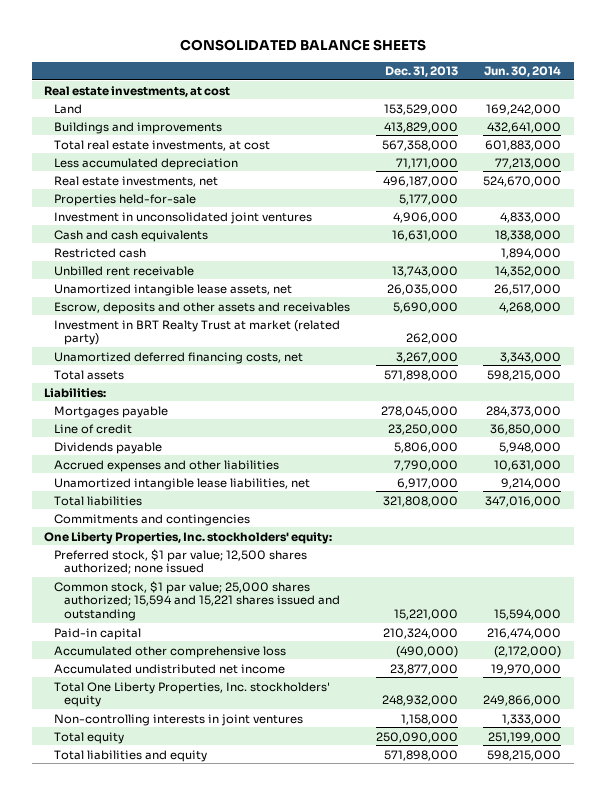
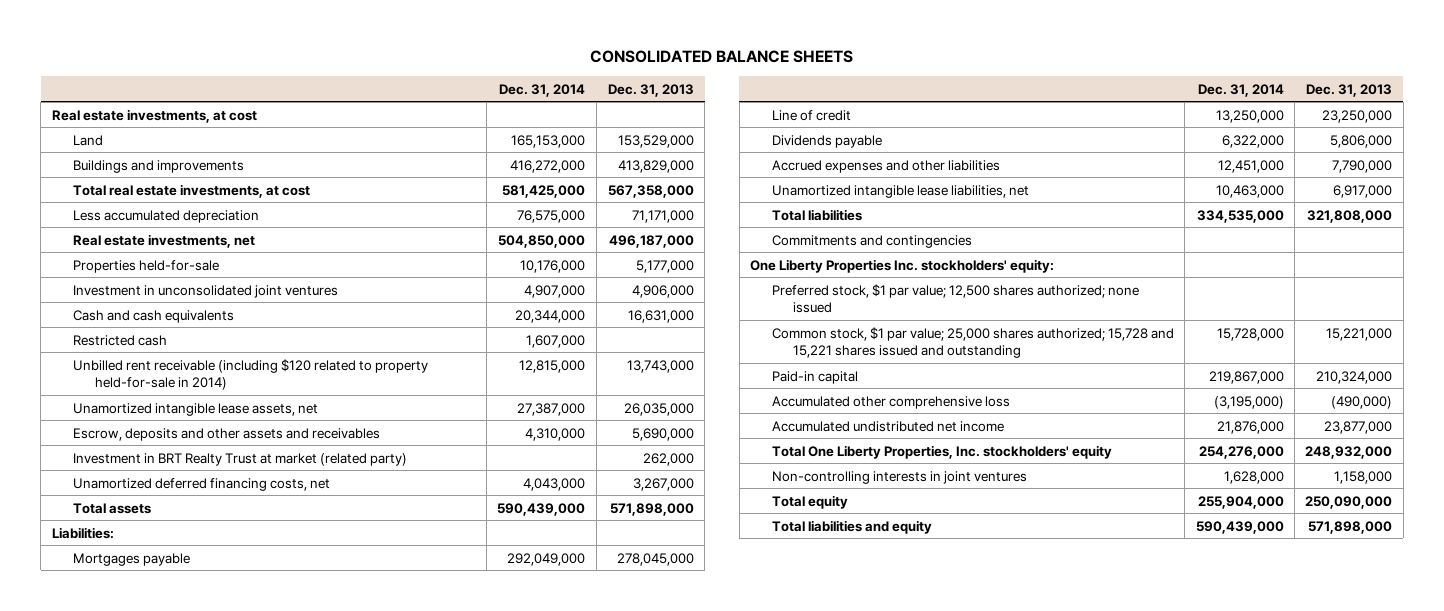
[484,66,562,78] Jun. 30, 2014 -> none
none -> [499,83,586,97] Dec. 31, 2014
[54,265,195,276] Unbilled rent receivable -> [73,358,429,391] Unbilled rent receivable (including $120 related to property held-for-sale in 2014)
[44,531,333,544] One Liberty Properties, Inc. stockholders' equity: -> [750,258,1055,273] One Liberty Properties Inc. stockholders' equity:
[54,580,341,621] Common stock, $1 par value; 25,000 shares authorized; 15,594 and 15,221 shares issued and outstanding -> [771,326,1174,359] Common stock, $1 par value; 25,000 shares authorized; 15,728 and 15,221 shares issued and outstanding

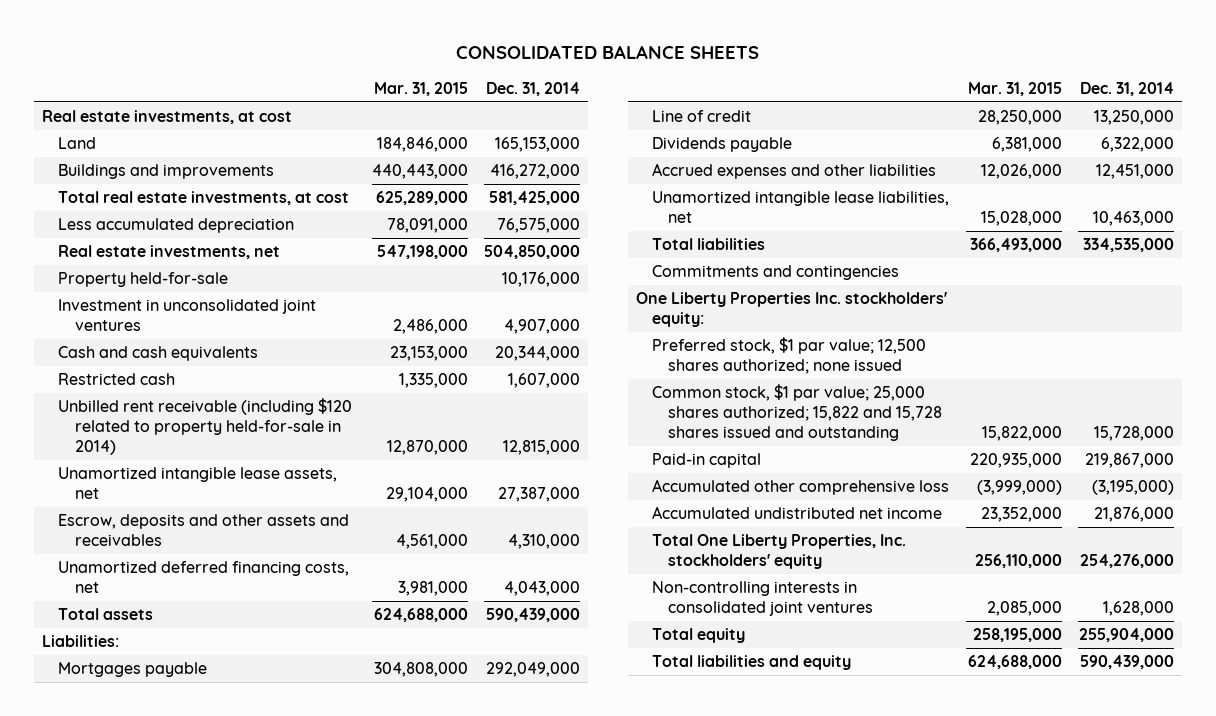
[608,83,695,97] Dec. 31, 2013 -> none
none -> [373,82,468,97] Mar. 31, 2015
[73,259,220,273] Properties held-for-sale -> [58,272,229,288] Property held-for-sale
[73,452,408,466] Investment in BRT Realty Trust at market (related party) -> none
[771,326,1174,359] Common stock, $1 par value; 25,000 shares authorized; 15,728 and 15,221 shares issued and outstanding -> [652,384,943,442] Common stock, $1 par value; 25,000 shares authorized; 15,822 and 15,728 shares issued and outstanding
[771,470,1027,484] Non-controlling interests in joint ventures -> [652,581,874,617] Non-controlling interests in consolidated joint ventures

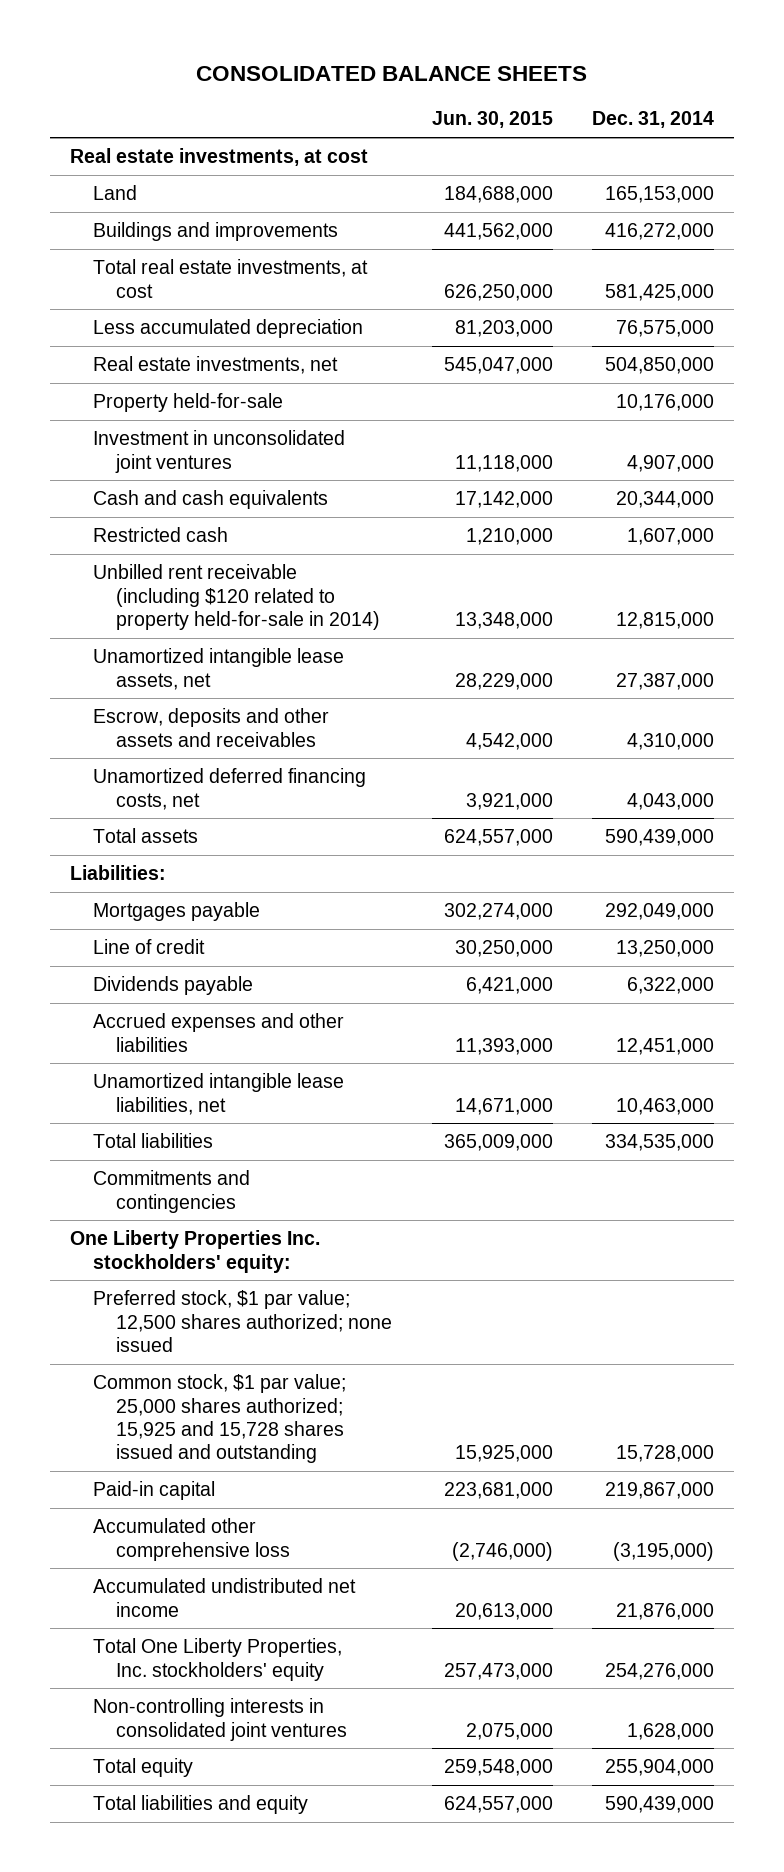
[373,82,468,97] Mar. 31, 2015 -> none
none -> [431,111,553,129] Jun. 30, 2015
[652,384,943,442] Common stock, $1 par value; 25,000 shares authorized; 15,822 and 15,728 shares issued and outstanding -> [93,1374,347,1464] Common stock, $1 par value; 25,000 shares authorized; 15,925 and 15,728 shares issued and outstanding

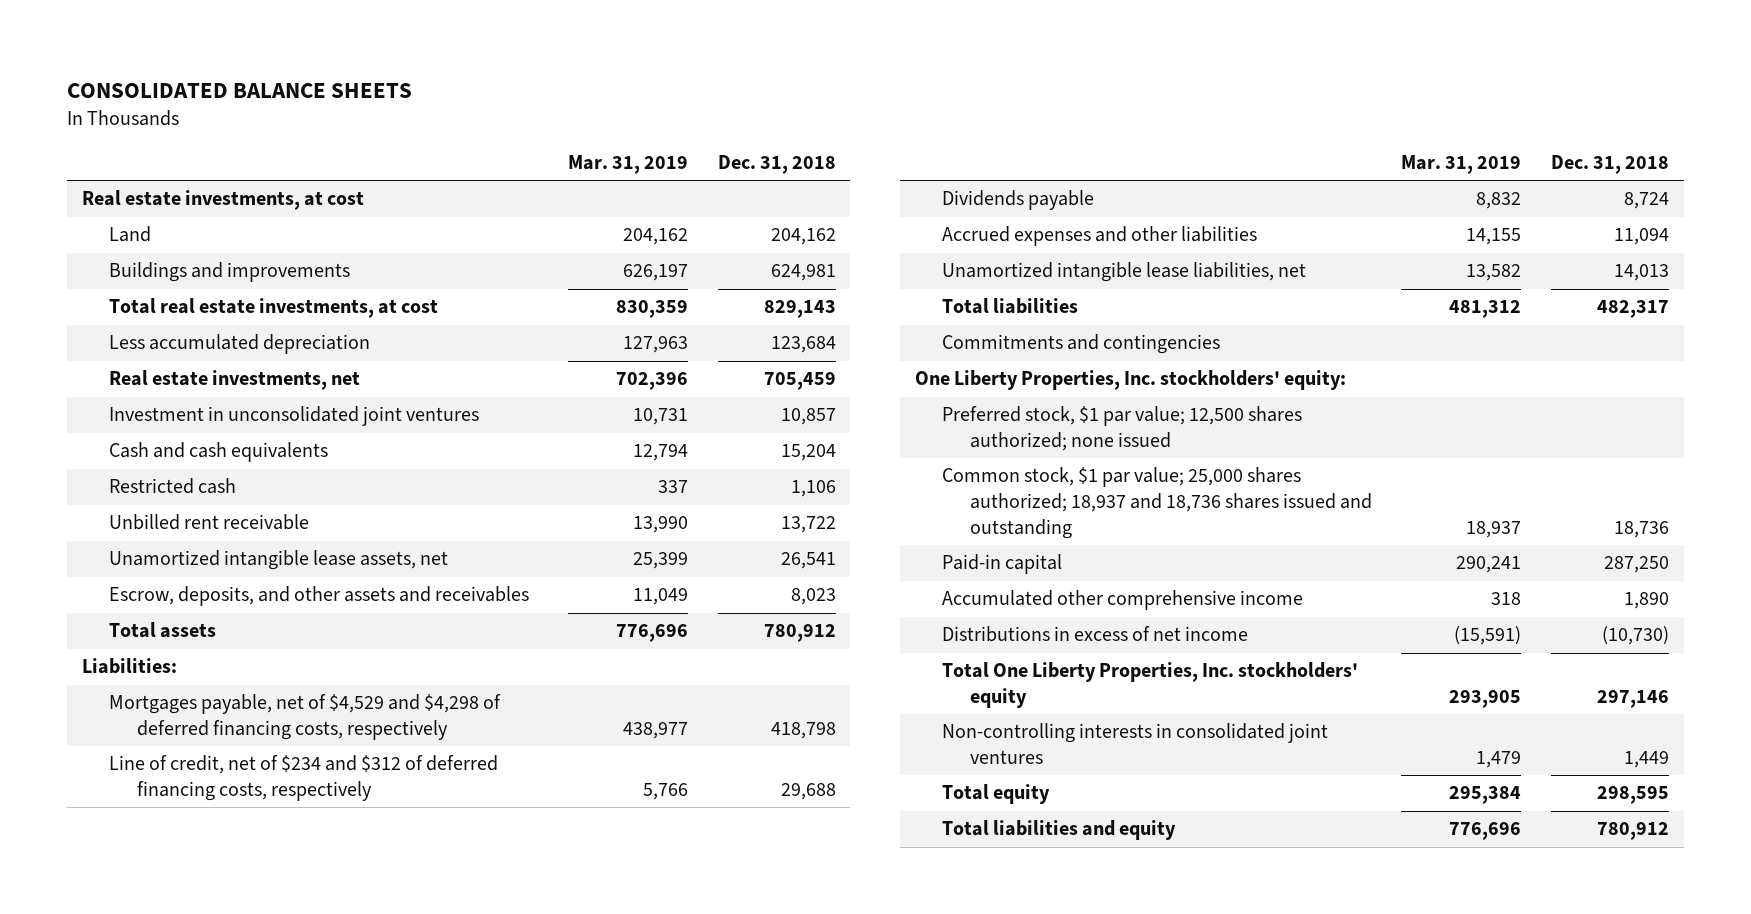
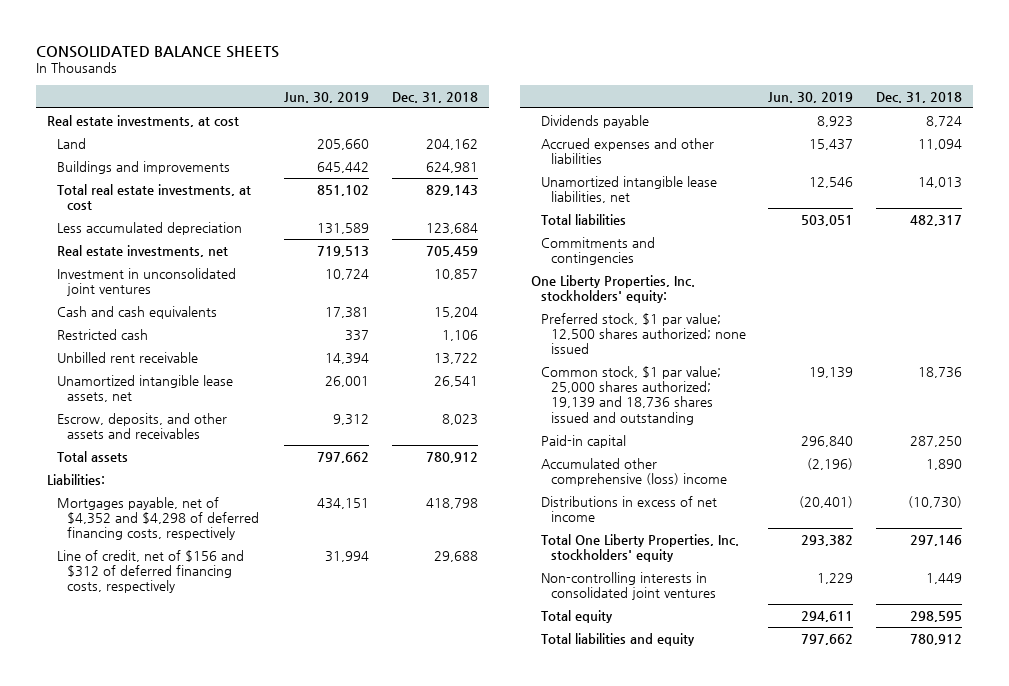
[568,154,689,174] Mar. 31, 2019 -> none
none -> [284,91,370,103] Jun. 30, 2019
[109,694,502,741] Mortgages payable, net of $4,529 and $4,298 of deferred financing costs, respectively -> [57,496,260,541] Mortgages payable, net of $4,352 and $4,298 of deferred financing costs, respectively
[109,755,499,802] Line of credit, net of $234 and $312 of deferred financing costs, respectively -> [57,549,245,594] Line of credit, net of $156 and $312 of deferred financing costs, respectively
[942,467,1372,539] Common stock, $1 par value; 25,000 shares authorized; 18,937 and 18,736 shares issued and outstanding -> [541,365,722,425] Common stock, $1 par value; 25,000 shares authorized; 19,139 and 18,736 shares issued and outstanding
[942,590,1304,611] Accumulated other comprehensive income -> [541,457,728,487] Accumulated other comprehensive (loss) income

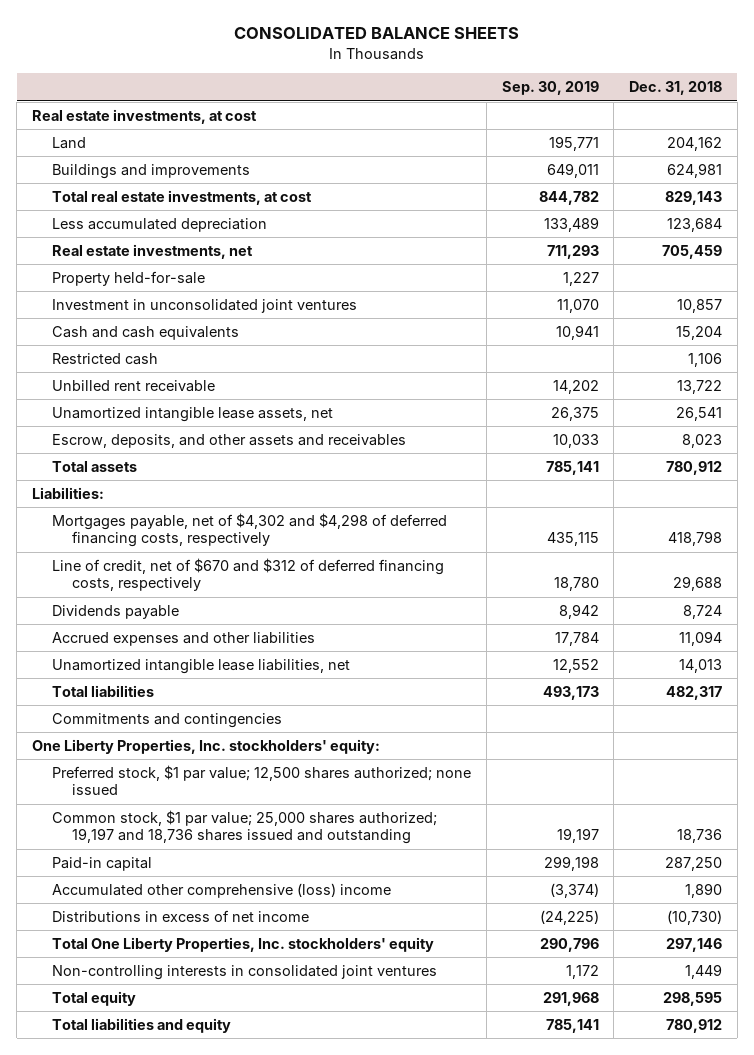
[284,91,370,103] Jun. 30, 2019 -> none
none -> [501,81,599,96] Sep. 30, 2019
none -> [52,270,206,286] Property held-for-sale
[57,496,260,541] Mortgages payable, net of $4,352 and $4,298 of deferred financing costs, respectively -> [52,512,448,548] Mortgages payable, net of $4,302 and $4,298 of deferred financing costs, respectively
[57,549,245,594] Line of credit, net of $156 and $312 of deferred financing costs, respectively -> [52,557,445,592] Line of credit, net of $670 and $312 of deferred financing costs, respectively
[541,365,722,425] Common stock, $1 par value; 25,000 shares authorized; 19,139 and 18,736 shares issued and outstanding -> [52,809,438,845] Common stock, $1 par value; 25,000 shares authorized; 19,197 and 18,736 shares issued and outstanding

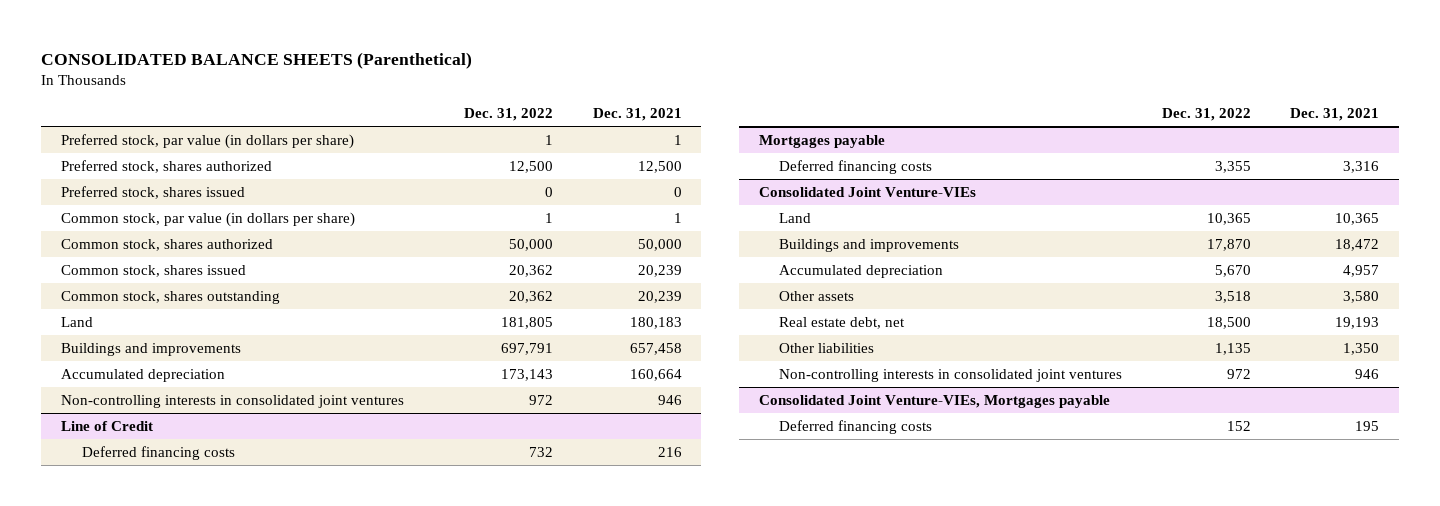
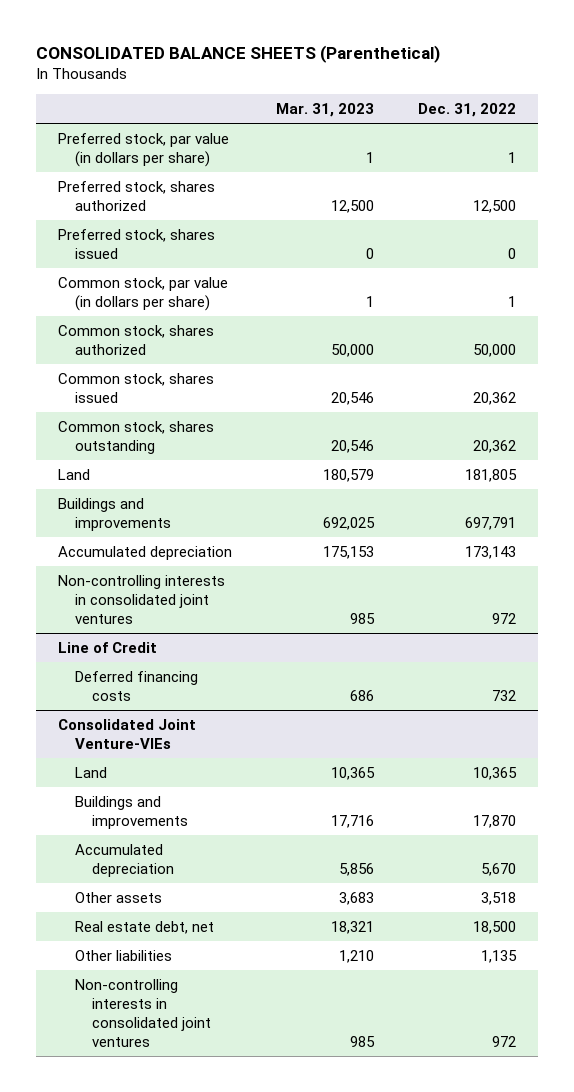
[592,108,682,122] Dec. 31, 2021 -> none
none -> [276,102,375,117] Mar. 31, 2023
[758,134,885,148] Mortgages payable -> none
[779,159,933,174] Deferred financing costs -> none
[758,394,1110,408] Consolidated Joint Venture-VIEs, Mortgages payable -> none
[779,419,933,434] Deferred financing costs -> none

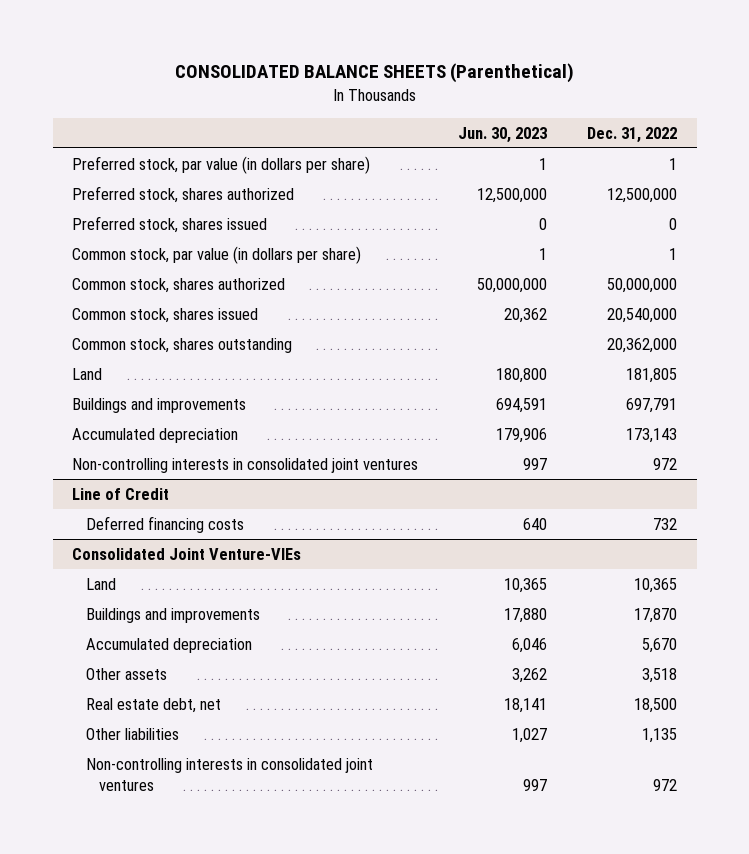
[276,102,375,117] Mar. 31, 2023 -> none
none -> [458,126,548,143] Jun. 30, 2023
[473,199,517,213] 12,500 -> [606,188,677,204] 12,500,000
[473,343,517,357] 50,000 -> [606,278,677,294] 50,000,000
[473,391,517,405] 20,362 -> [606,308,677,324] 20,540,000
[473,439,517,453] 20,362 -> [606,338,677,354] 20,362,000

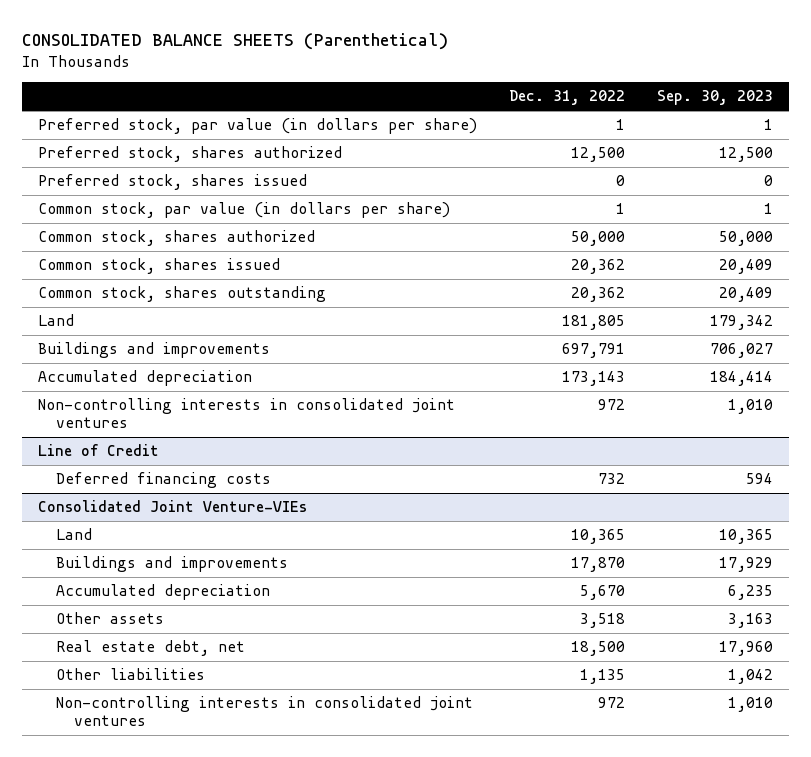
[458,126,548,143] Jun. 30, 2023 -> none
none -> [657,90,774,106] Sep. 30, 2023
[606,188,677,204] 12,500,000 -> [571,147,626,163] 12,500
[606,278,677,294] 50,000,000 -> [571,231,626,247] 50,000
[606,308,677,324] 20,540,000 -> [571,259,626,275] 20,362
[606,338,677,354] 20,362,000 -> [571,287,626,303] 20,362

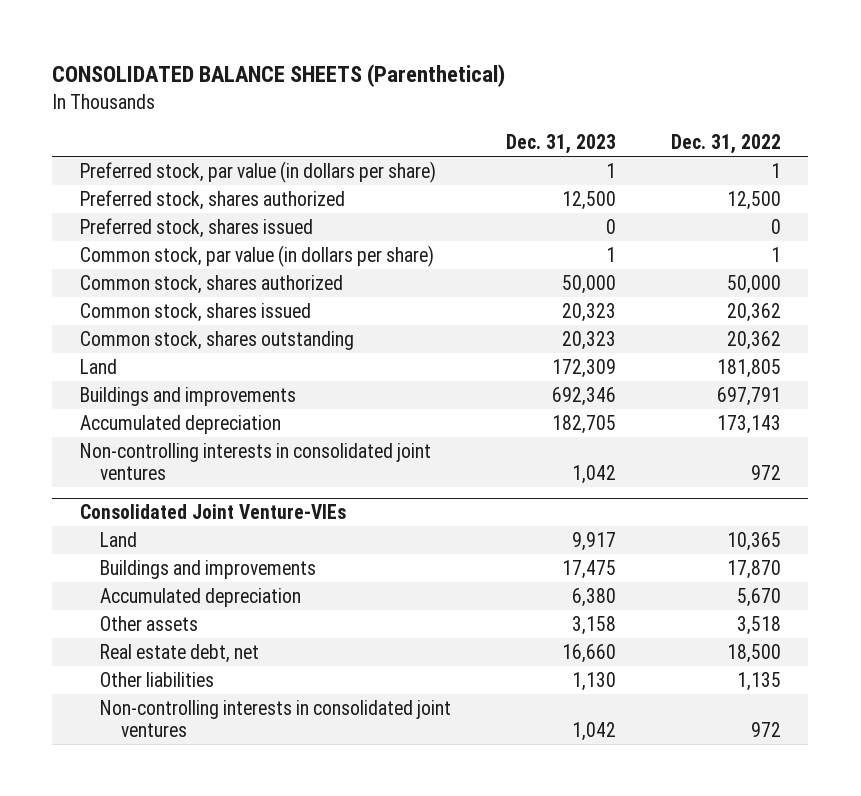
[657,90,774,106] Sep. 30, 2023 -> none
none -> [506,134,617,155] Dec. 31, 2023
[38,444,160,457] Line of Credit -> none
[56,472,272,489] Deferred financing costs -> none

